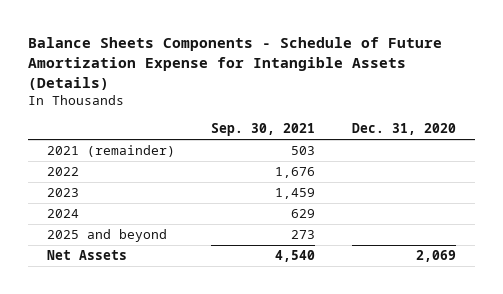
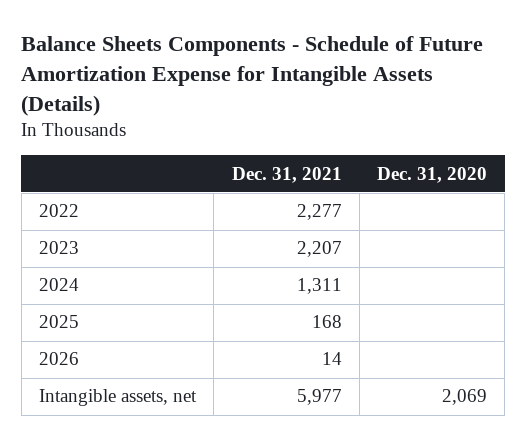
[211,123,316,137] Sep. 30, 2021 -> none
none -> [231,166,342,183] Dec. 31, 2021
[46,145,175,158] 2021 (remainder) -> none
[46,229,167,243] 2025 and beyond -> none
none -> [39,315,80,329] 2025
none -> [39,352,80,366] 2026
[46,250,127,261] Net Assets -> [39,389,198,407] Intangible assets, net

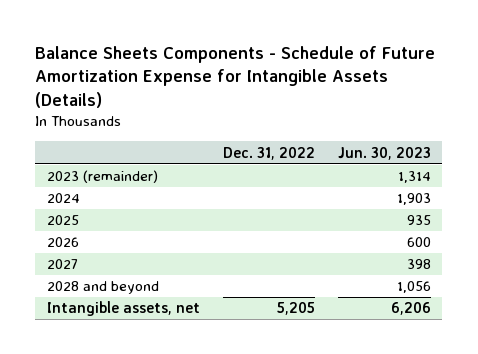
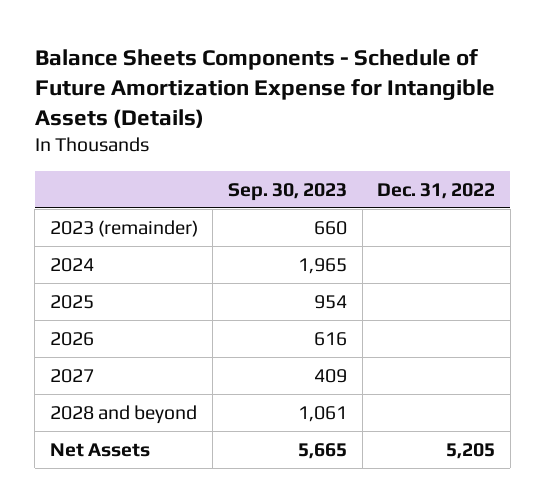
[337,146,431,160] Jun. 30, 2023 -> none
none -> [228,182,348,201] Sep. 30, 2023
[46,301,200,317] Intangible assets, net -> [49,442,150,457] Net Assets

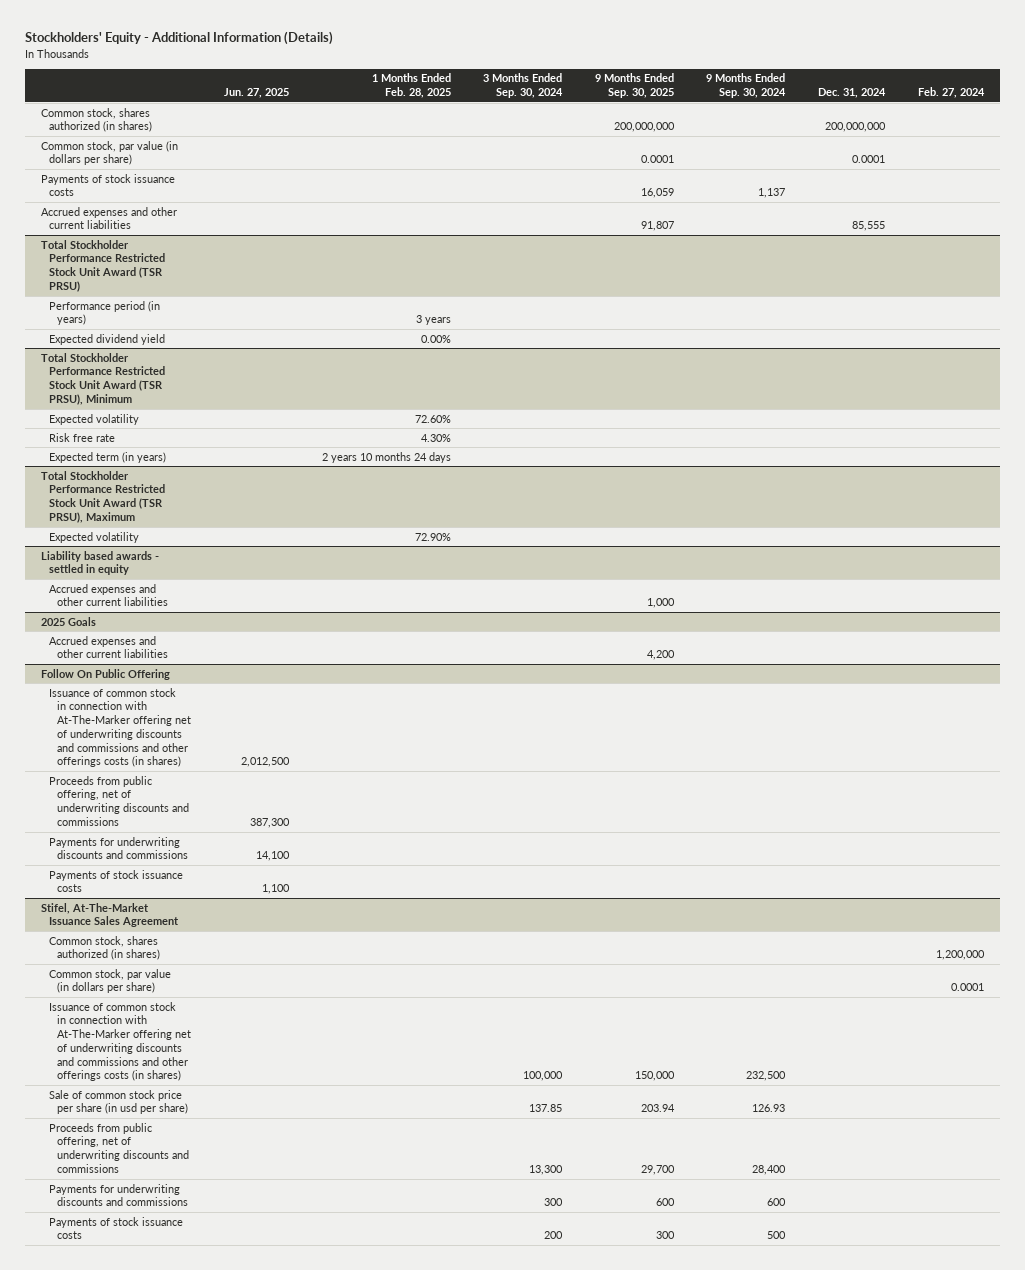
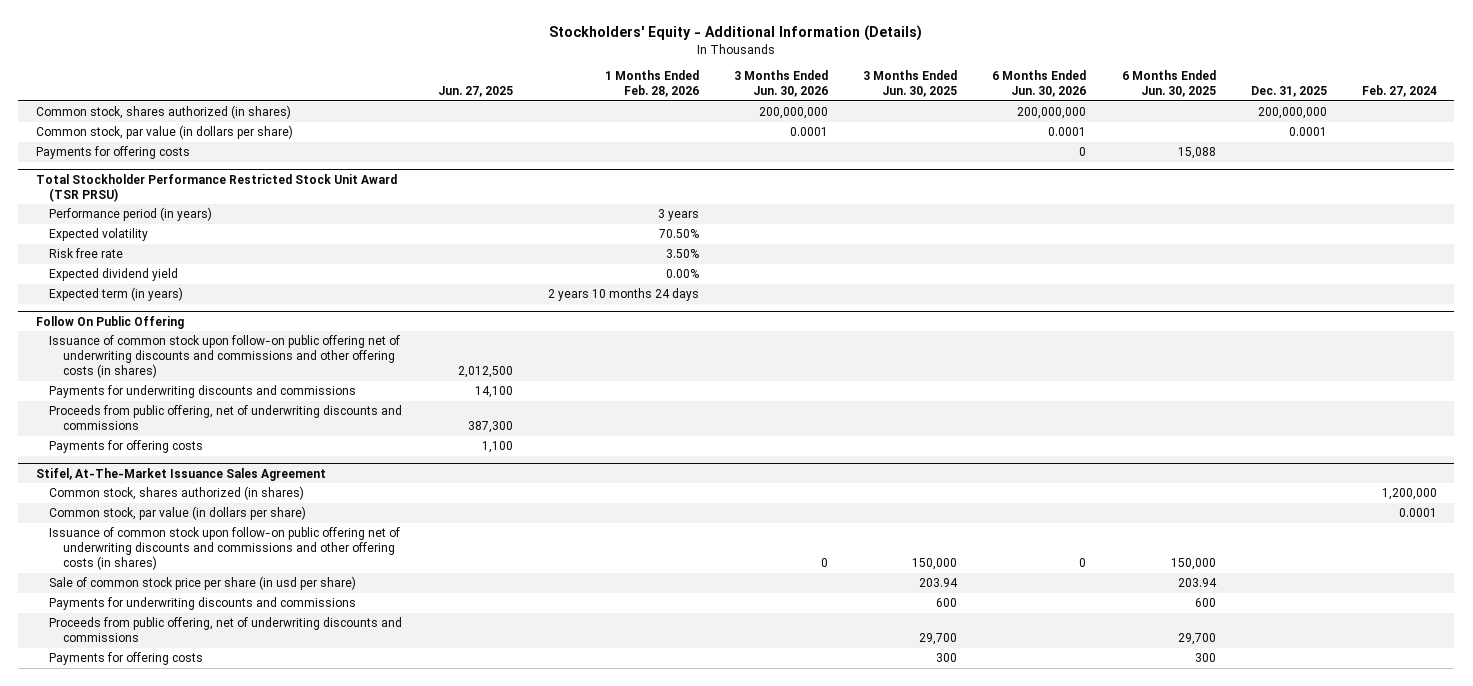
[371,73,451,99] 1 Months Ended Feb. 28, 2025 -> none
[483,73,564,99] 3 Months Ended Sep. 30, 2024 -> none
[594,73,674,99] 9 Months Ended Sep. 30, 2025 -> none
[706,73,787,99] 9 Months Ended Sep. 30, 2024 -> none
[818,88,887,99] Dec. 31, 2024 -> none
none -> [604,70,699,98] 1 Months Ended Feb. 28, 2026
none -> [733,70,828,98] 3 Months Ended Jun. 30, 2026
none -> [863,70,958,98] 3 Months Ended Jun. 30, 2025
none -> [992,70,1087,98] 6 Months Ended Jun. 30, 2026
none -> [1121,70,1216,98] 6 Months Ended Jun. 30, 2025
none -> [1250,86,1327,98] Dec. 31, 2025
[41,206,178,230] Accrued expenses and other current liabilities -> none
[41,173,176,197] Payments of stock issuance costs -> [35,146,190,160] Payments for offering costs
none -> [49,228,149,242] Expected volatility
none -> [49,248,124,259] Risk free rate
[41,352,166,405] Total Stockholder Performance Restricted Stock Unit Award (TSR PRSU), Minimum -> none
[49,413,140,425] Expected volatility -> none
[49,432,116,442] Risk free rate -> none
[49,451,167,463] Expected term (in years) -> none
[41,470,166,523] Total Stockholder Performance Restricted Stock Unit Award (TSR PRSU), Maximum -> none
[49,531,140,543] Expected volatility -> none
[41,550,160,576] Liability based awards - settled in equity -> none
[49,583,169,607] Accrued expenses and other current liabilities -> none
[41,616,97,626] 2025 Goals -> none
[49,635,169,659] Accrued expenses and other current liabilities -> none
none -> [49,287,184,302] Expected term (in years)
[49,687,192,768] Issuance of common stock in connection with At-The-Marker offering net of underwriting discounts and commissions and other offerings costs (in shares) -> [49,335,401,379] Issuance of common stock upon follow-on public offering net of underwriting discounts and commissions and other offering costs (in shares)
[49,775,190,826] Proceeds from public offering, net of underwriting discounts and commissions -> [49,405,403,431] Proceeds from public offering, net of underwriting discounts and commissions
[49,869,184,893] Payments of stock issuance costs -> [49,440,204,454] Payments for offering costs
[49,1001,192,1082] Issuance of common stock in connection with At-The-Marker offering net of underwriting discounts and commissions and other offerings costs (in shares) -> [49,527,401,571] Issuance of common stock upon follow-on public offering net of underwriting discounts and commissions and other offering costs (in shares)
[49,1122,190,1173] Proceeds from public offering, net of underwriting discounts and commissions -> [49,617,403,643] Proceeds from public offering, net of underwriting discounts and commissions
[49,1216,184,1240] Payments of stock issuance costs -> [49,652,204,666] Payments for offering costs

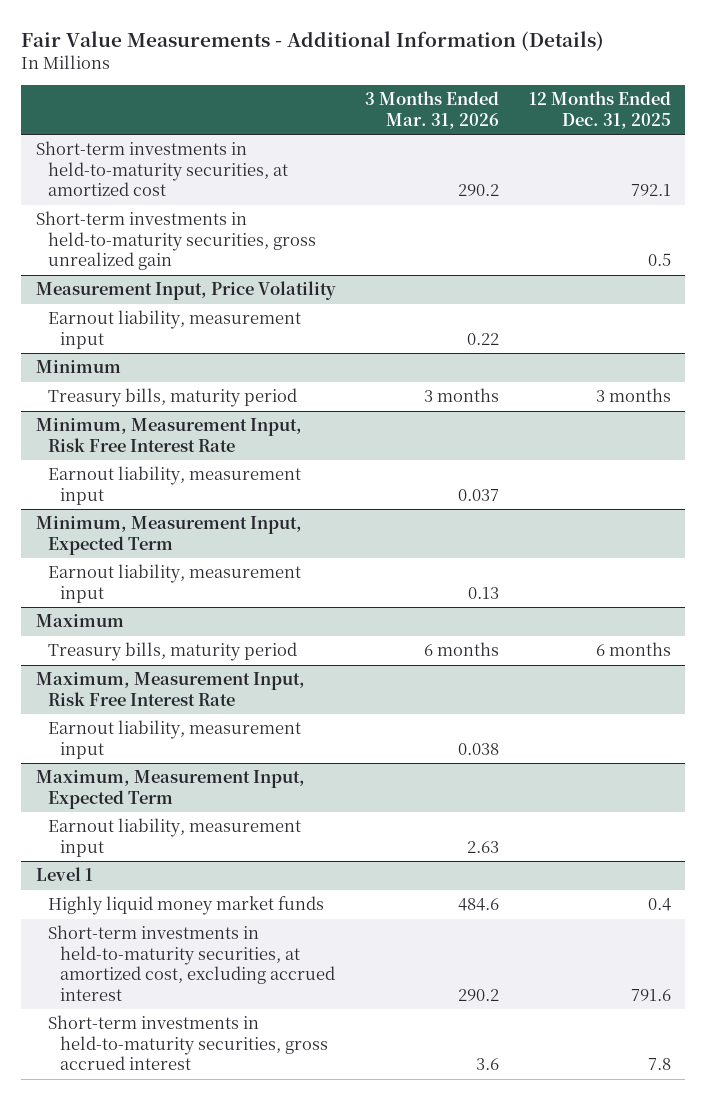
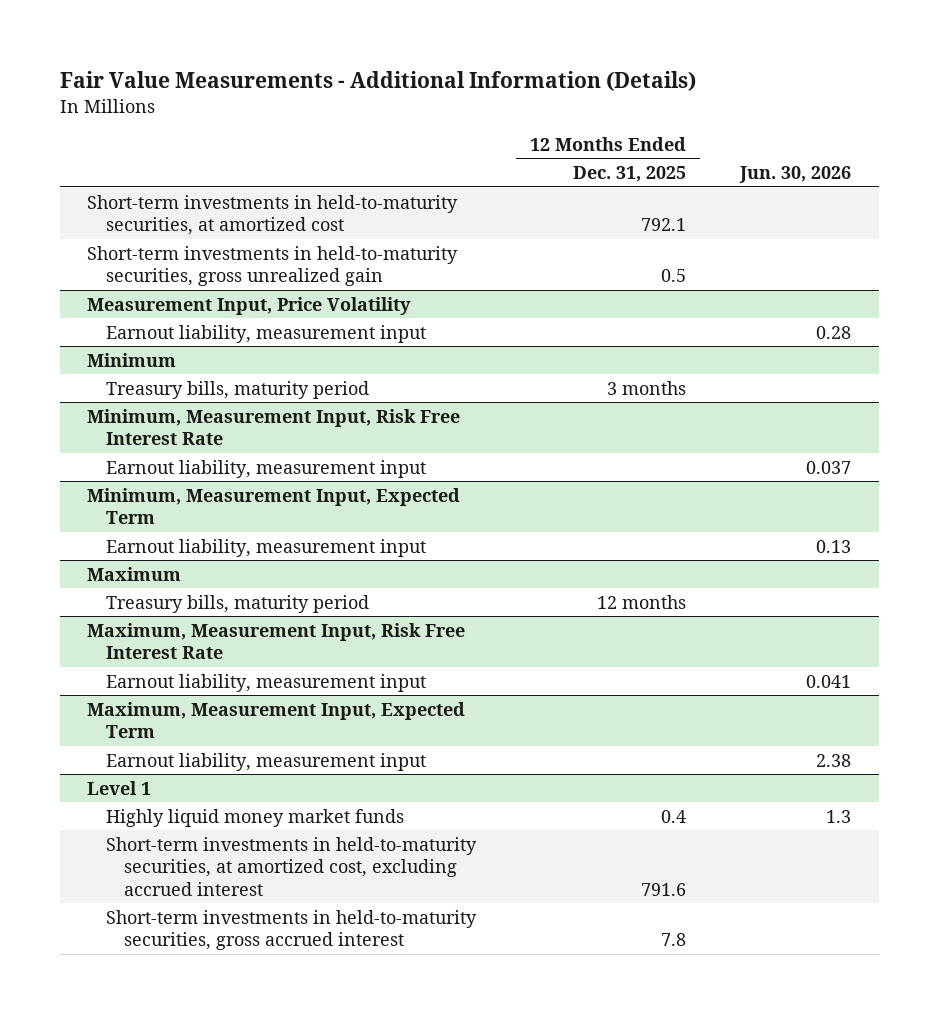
[365,91,500,129] 3 Months Ended Mar. 31, 2026 -> none
none -> [739,166,852,184] Jun. 30, 2026
[595,642,671,657] 6 months -> [597,594,687,609] 12 months

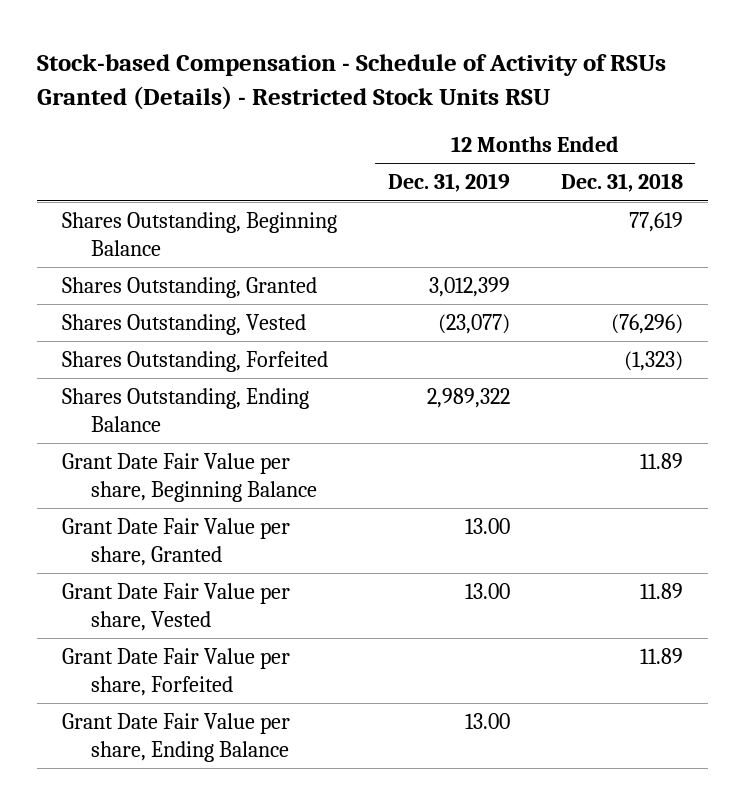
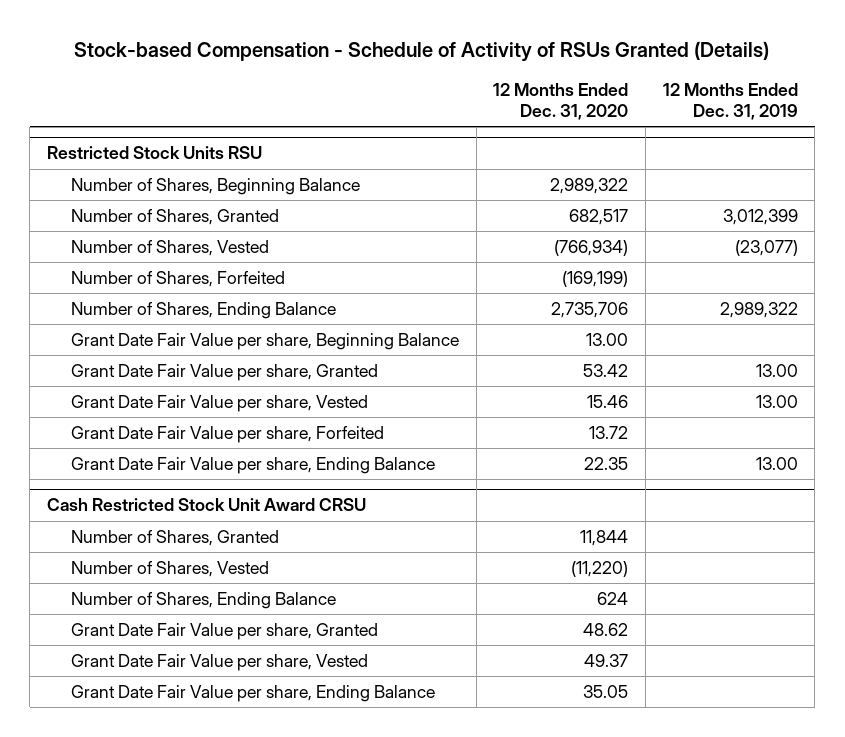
[36,53,666,110] Stock-based Compensation - Schedule of Activity of RSUs Granted (Details) - Restricted Stock Units RSU -> [74,40,770,62] Stock-based Compensation - Schedule of Activity of RSUs Granted (Details)
[560,173,683,193] Dec. 31, 2018 -> none
none -> [493,83,629,120] 12 Months Ended Dec. 31, 2020
none -> [46,146,262,160] Restricted Stock Units RSU
[62,211,338,256] Shares Outstanding, Beginning Balance -> [70,177,360,195] Number of Shares, Beginning Balance
[62,276,318,298] Shares Outstanding, Granted -> [70,208,279,225] Number of Shares, Granted
[62,313,307,335] Shares Outstanding, Vested -> [70,239,269,256] Number of Shares, Vested
[62,350,329,372] Shares Outstanding, Forfeited -> [70,270,285,287] Number of Shares, Forfeited
[62,387,310,432] Shares Outstanding, Ending Balance -> [70,301,336,319] Number of Shares, Ending Balance
none -> [46,498,366,512] Cash Restricted Stock Unit Award CRSU
none -> [70,529,279,546] Number of Shares, Granted
none -> [70,560,269,577] Number of Shares, Vested
none -> [70,591,336,609] Number of Shares, Ending Balance
none -> [70,622,378,640] Grant Date Fair Value per share, Granted
none -> [70,653,368,671] Grant Date Fair Value per share, Vested
none -> [70,684,435,702] Grant Date Fair Value per share, Ending Balance

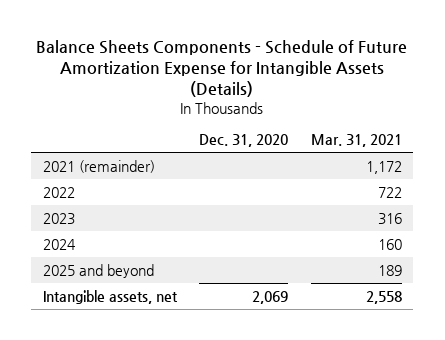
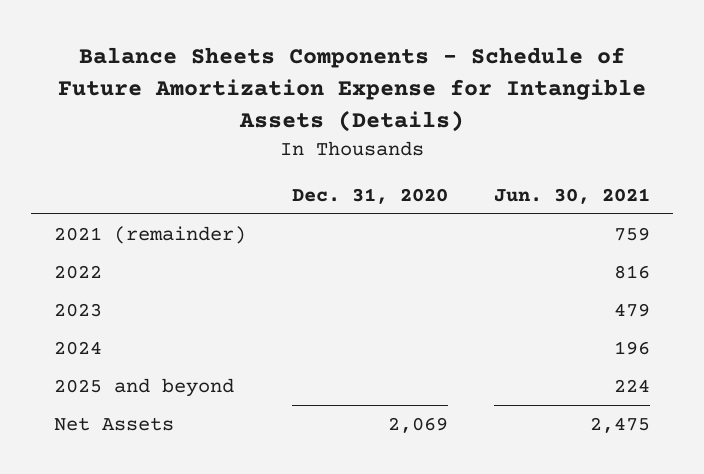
[311,133,403,147] Mar. 31, 2021 -> none
none -> [493,187,650,204] Jun. 30, 2021
[42,289,178,304] Intangible assets, net -> [53,417,174,432] Net Assets

